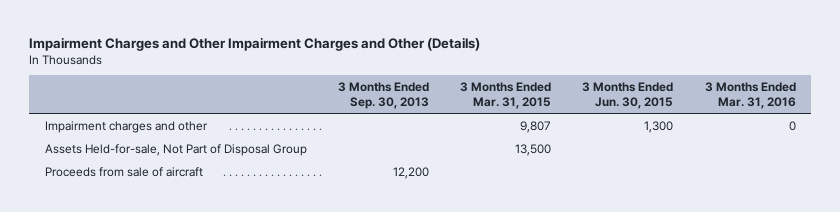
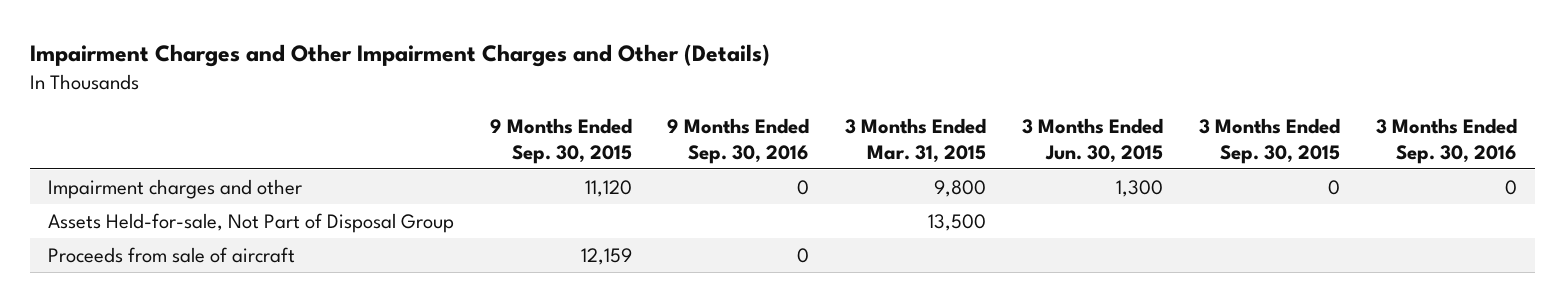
[337,82,429,109] 3 Months Ended Sep. 30, 2013 -> none
[704,82,796,109] 3 Months Ended Mar. 31, 2016 -> none
none -> [489,117,632,164] 9 Months Ended Sep. 30, 2015
none -> [667,117,810,164] 9 Months Ended Sep. 30, 2016
none -> [1199,117,1341,164] 3 Months Ended Sep. 30, 2015
none -> [1375,117,1517,164] 3 Months Ended Sep. 30, 2016
[520,120,552,133] 9,807 -> [934,179,987,197] 9,800

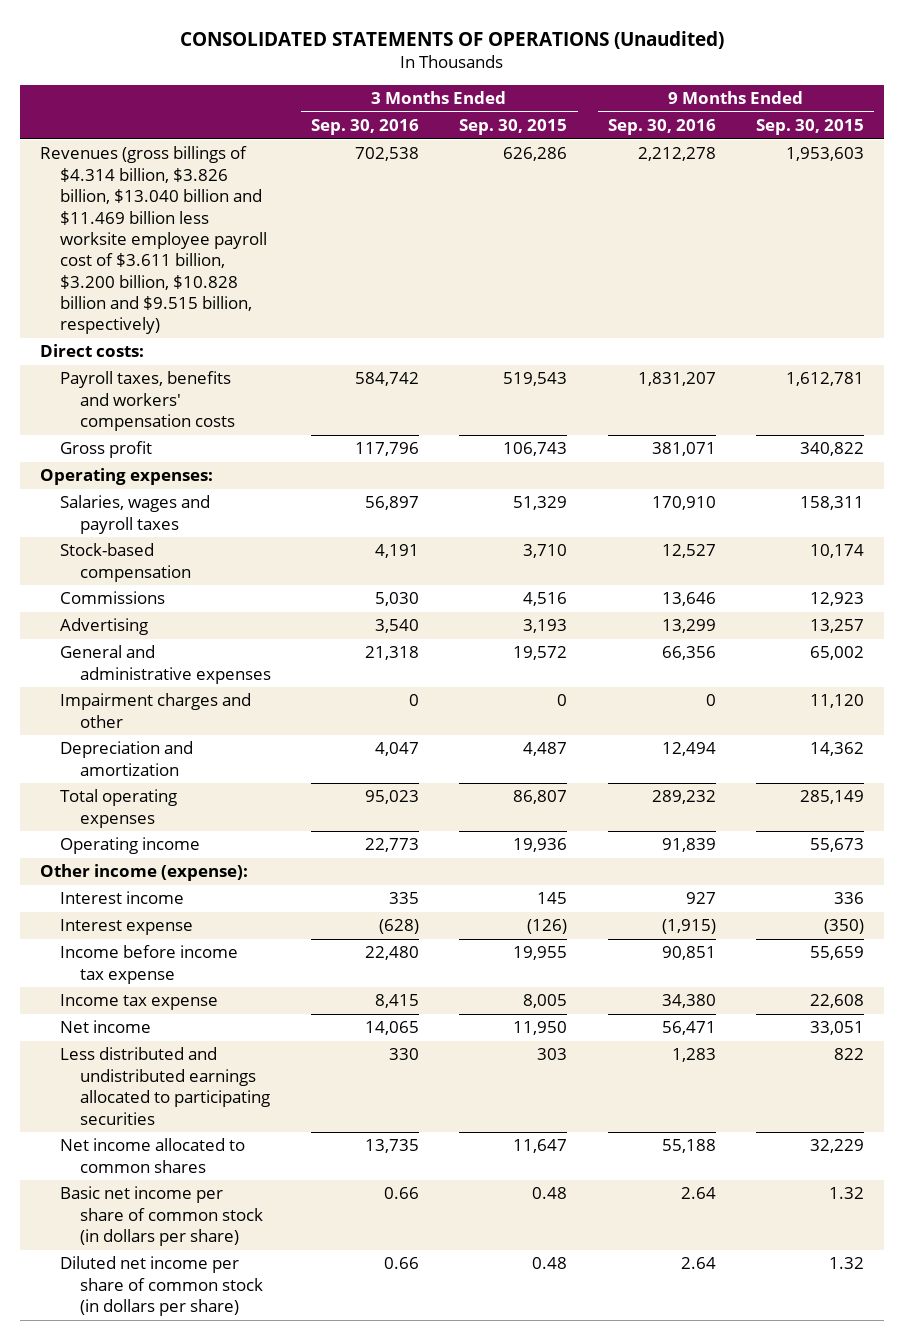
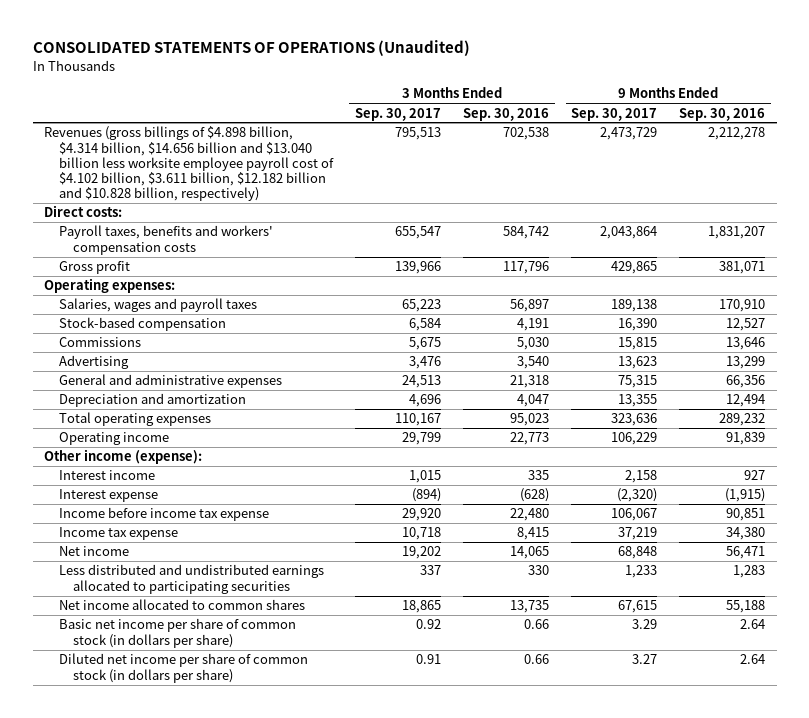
[459,119,568,136] Sep. 30, 2015 -> none
[755,119,864,136] Sep. 30, 2015 -> none
none -> [354,107,441,121] Sep. 30, 2017
none -> [571,107,658,121] Sep. 30, 2017
[40,146,268,335] Revenues (gross billings of $4.314 billion, $3.826 billion, $13.040 billion and $11.469 billion less worksite employee payroll cost of $3.611 billion, $3.200 billion, $10.828 billion and $9.515 billion, respectively) -> [43,126,334,202] Revenues (gross billings of $4.898 billion, $4.314 billion, $14.656 billion and $13.040 billion less worksite employee payroll cost of $4.102 billion, $3.611 billion, $12.182 billion and $10.828 billion, respectively)
[60,693,252,728] Impairment charges and other -> none

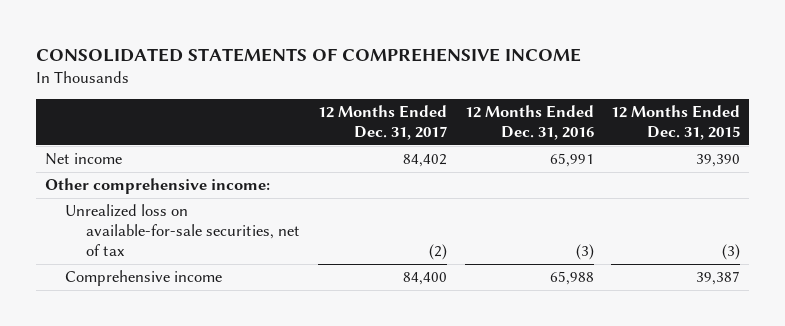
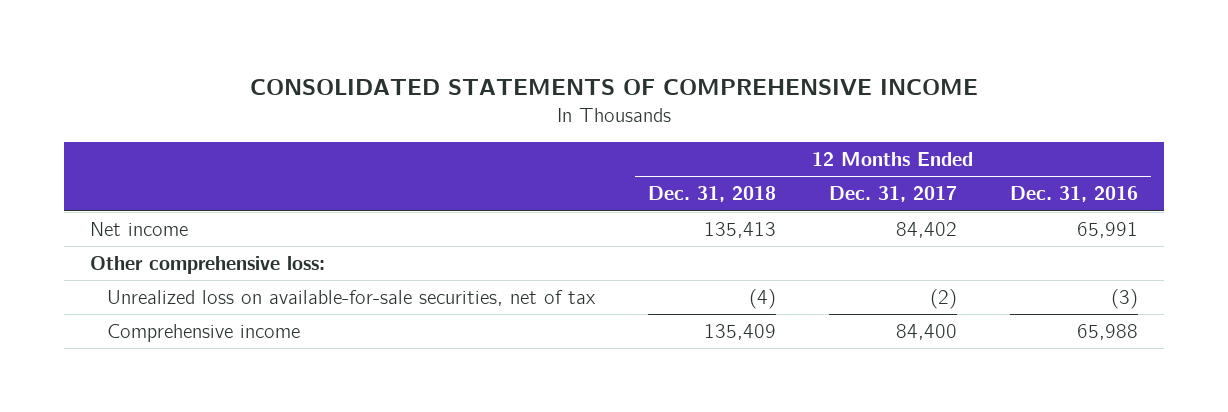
[611,105,741,141] 12 Months Ended Dec. 31, 2015 -> none
none -> [648,186,777,203] Dec. 31, 2018
[44,178,270,195] Other comprehensive income: -> [90,256,326,275] Other comprehensive loss:

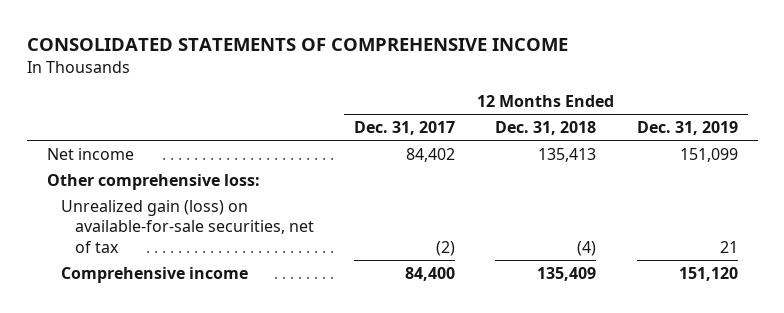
[1009,186,1138,203] Dec. 31, 2016 -> none
none -> [636,121,738,136] Dec. 31, 2019
[107,290,597,307] Unrealized loss on available-for-sale securities, net of tax -> [60,199,314,254] Unrealized gain (loss) on available-for-sale securities, net of tax

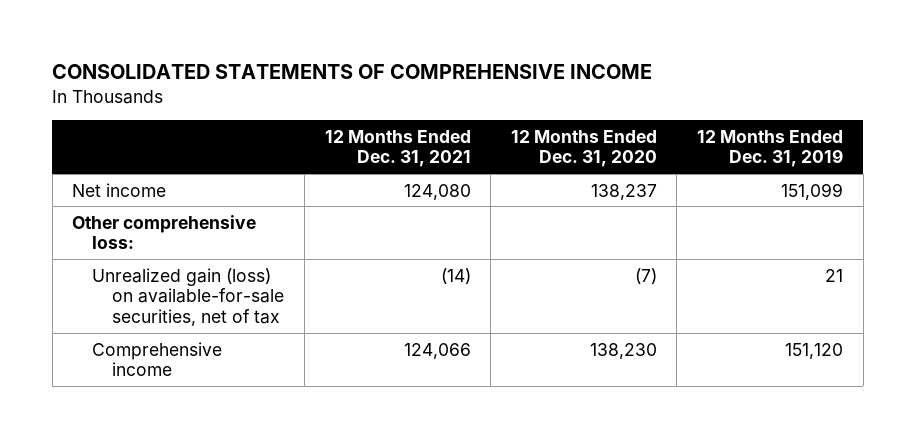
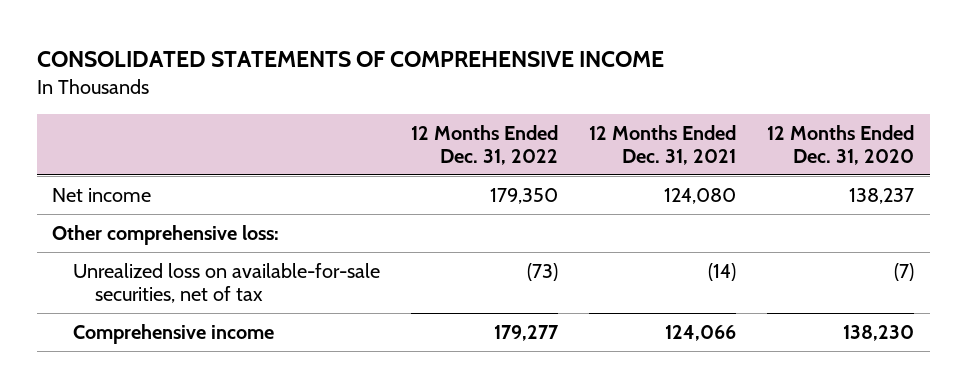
[696,129,843,168] 12 Months Ended Dec. 31, 2019 -> none
none -> [411,124,559,166] 12 Months Ended Dec. 31, 2022
[92,267,285,326] Unrealized gain (loss) on available-for-sale securities, net of tax -> [73,262,381,304] Unrealized loss on available-for-sale securities, net of tax

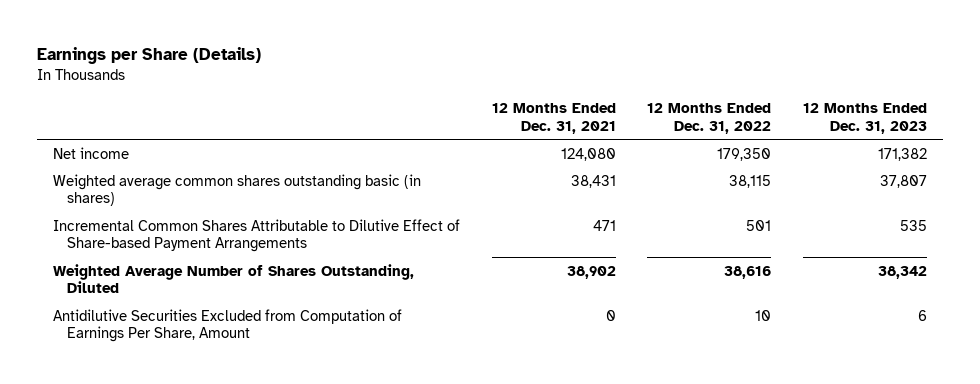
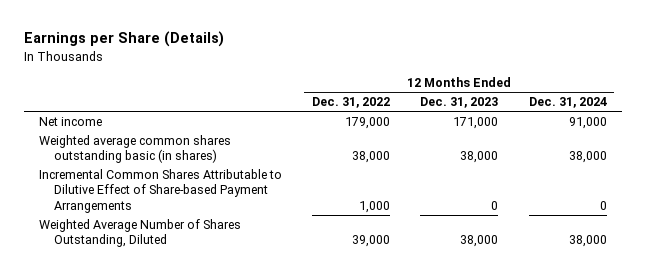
[491,103,616,134] 12 Months Ended Dec. 31, 2021 -> none
none -> [528,97,607,109] Dec. 31, 2024
[53,308,403,342] Antidilutive Securities Excluded from Computation of Earnings Per Share, Amount -> none
[717,147,772,161] 179,350 -> [344,117,390,130] 179,000
[878,147,928,161] 171,382 -> [453,117,499,130] 171,000
[729,174,772,188] 38,115 -> [351,151,390,164] 38,000
[880,174,928,188] 37,807 -> [460,151,499,164] 38,000
[746,219,772,231] 501 -> [358,200,390,213] 1,000
[900,219,928,231] 535 -> [491,200,499,210] 0
[724,265,772,279] 38,616 -> [351,235,390,248] 39,000
[878,265,928,279] 38,342 -> [460,235,499,248] 38,000

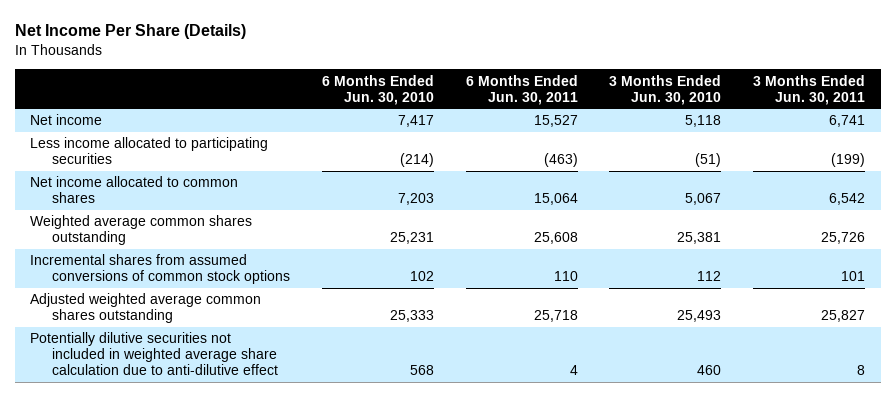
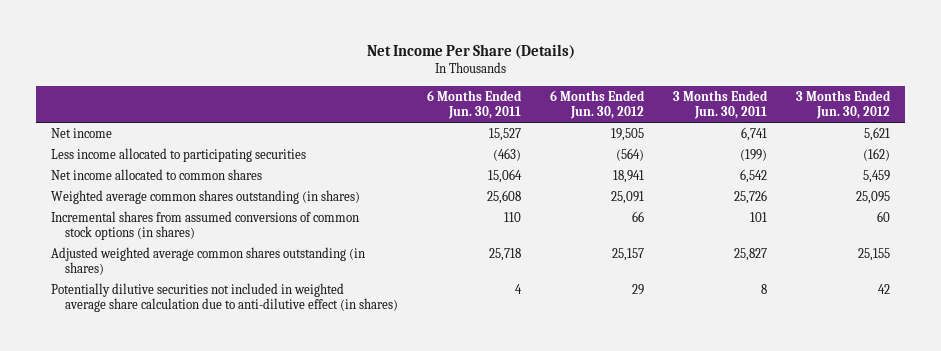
[322,74,435,105] 6 Months Ended Jun. 30, 2010 -> none
[609,74,722,105] 3 Months Ended Jun. 30, 2010 -> none
none -> [550,90,646,119] 6 Months Ended Jun. 30, 2012
none -> [796,90,892,119] 3 Months Ended Jun. 30, 2012
[30,215,253,246] Weighted average common shares outstanding -> [51,190,361,205] Weighted average common shares outstanding (in shares)
[30,254,291,285] Incremental shares from assumed conversions of common stock options -> [51,211,360,240] Incremental shares from assumed conversions of common stock options (in shares)
[30,293,262,324] Adjusted weighted average common shares outstanding -> [51,247,366,275] Adjusted weighted average common shares outstanding (in shares)
[30,332,279,376] Potentially dilutive securities not included in weighted average share calculation due to anti-dilutive effect -> [51,283,398,312] Potentially dilutive securities not included in weighted average share calculation due to anti-dilutive effect (in shares)

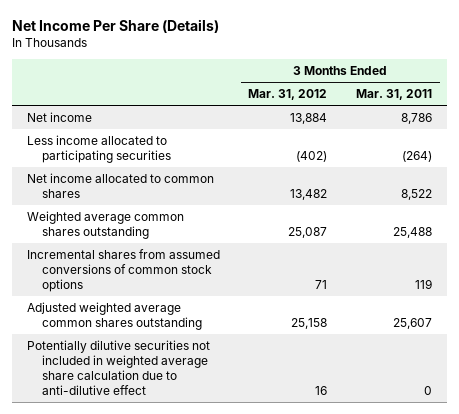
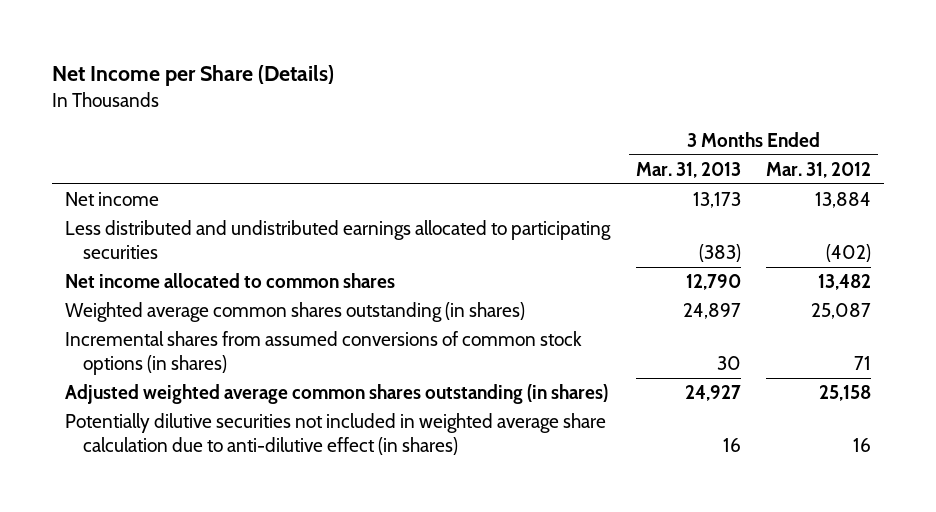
[12,18,220,33] Net Income Per Share (Details) -> [52,65,335,87] Net Income per Share (Details)
[356,89,433,101] Mar. 31, 2011 -> none
none -> [635,161,741,178] Mar. 31, 2013
[26,134,172,163] Less income allocated to participating securities -> [65,220,612,259] Less distributed and undistributed earnings allocated to participating securities
[26,210,184,239] Weighted average common shares outstanding -> [65,302,526,323] Weighted average common shares outstanding (in shares)
[26,248,220,292] Incremental shares from assumed conversions of common stock options -> [65,331,583,375] Incremental shares from assumed conversions of common stock options (in shares)
[26,301,203,330] Adjusted weighted average common shares outstanding -> [65,384,609,405] Adjusted weighted average common shares outstanding (in shares)
[26,339,210,395] Potentially dilutive securities not included in weighted average share calculation due to anti-dilutive effect -> [65,413,607,455] Potentially dilutive securities not included in weighted average share calculation due to anti-dilutive effect (in shares)

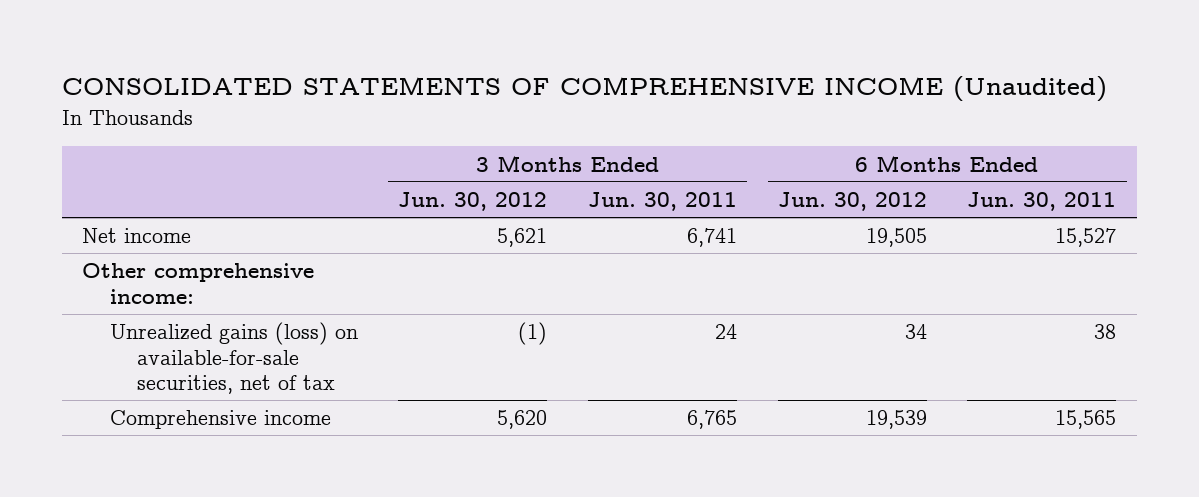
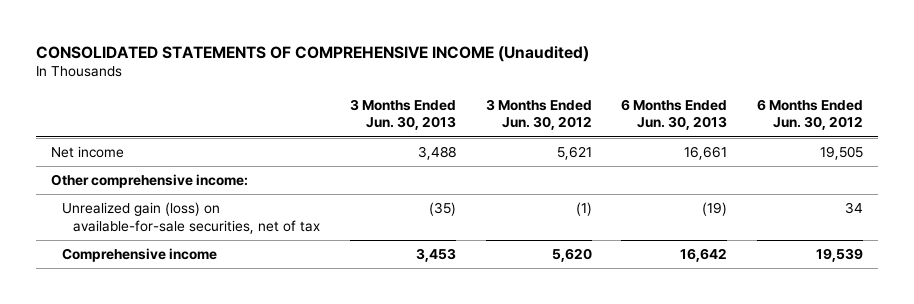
[588,191,738,211] Jun. 30, 2011 -> none
[967,191,1117,211] Jun. 30, 2011 -> none
none -> [349,98,456,131] 3 Months Ended Jun. 30, 2013
none -> [621,98,728,131] 6 Months Ended Jun. 30, 2013
[109,322,358,394] Unrealized gains (loss) on available-for-sale securities, net of tax -> [61,202,321,234] Unrealized gain (loss) on available-for-sale securities, net of tax

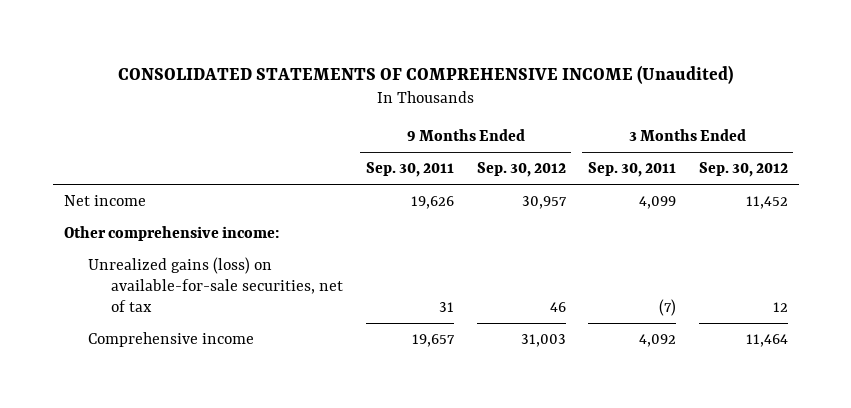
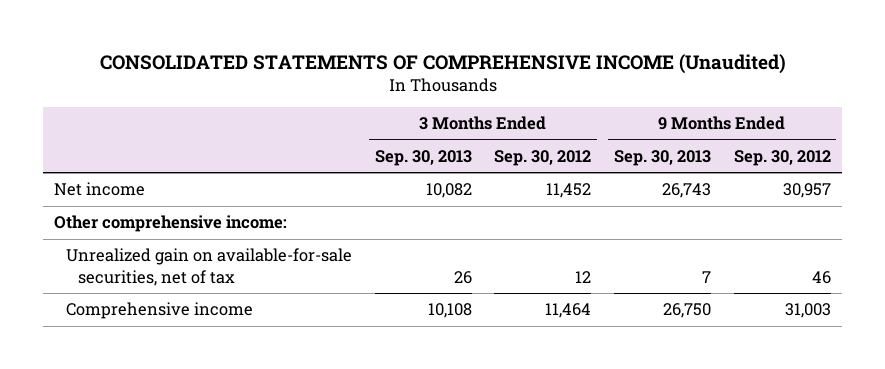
[365,162,454,178] Sep. 30, 2011 -> none
[588,162,677,178] Sep. 30, 2011 -> none
none -> [374,150,472,167] Sep. 30, 2013
none -> [613,150,711,167] Sep. 30, 2013
[87,256,344,312] Unrealized gains (loss) on available-for-sale securities, net of tax -> [66,248,353,286] Unrealized gain on available-for-sale securities, net of tax

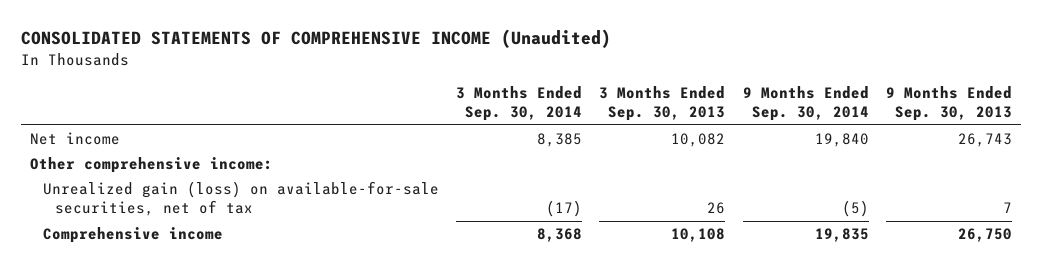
[494,150,592,167] Sep. 30, 2012 -> none
[733,150,831,167] Sep. 30, 2012 -> none
none -> [456,85,583,122] 3 Months Ended Sep. 30, 2014
none -> [742,85,869,122] 9 Months Ended Sep. 30, 2014
[66,248,353,286] Unrealized gain on available-for-sale securities, net of tax -> [42,180,439,217] Unrealized gain (loss) on available-for-sale securities, net of tax

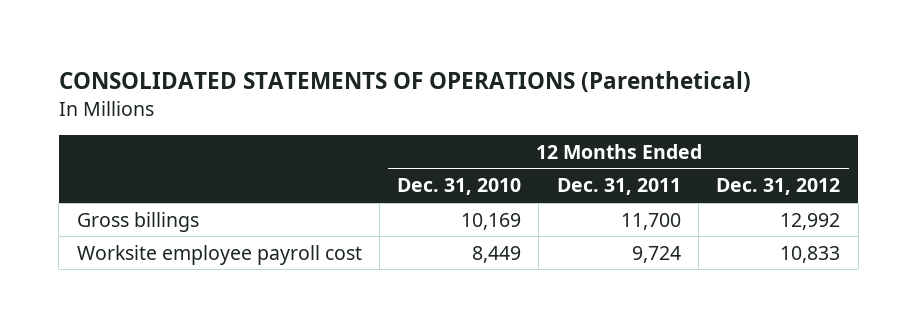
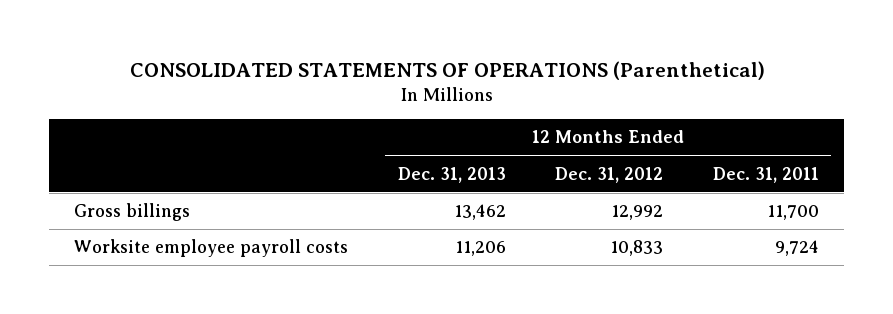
[397,178,522,196] Dec. 31, 2010 -> none
none -> [397,166,506,183] Dec. 31, 2013
[76,244,362,265] Worksite employee payroll cost -> [74,239,349,258] Worksite employee payroll costs

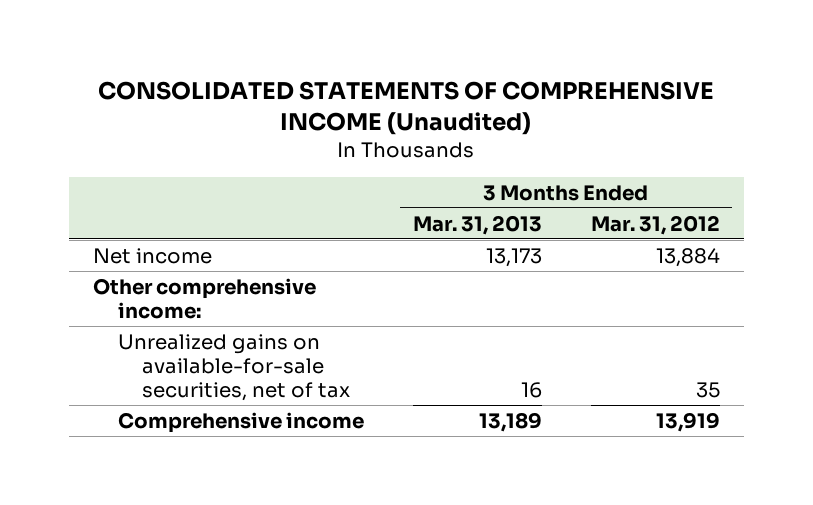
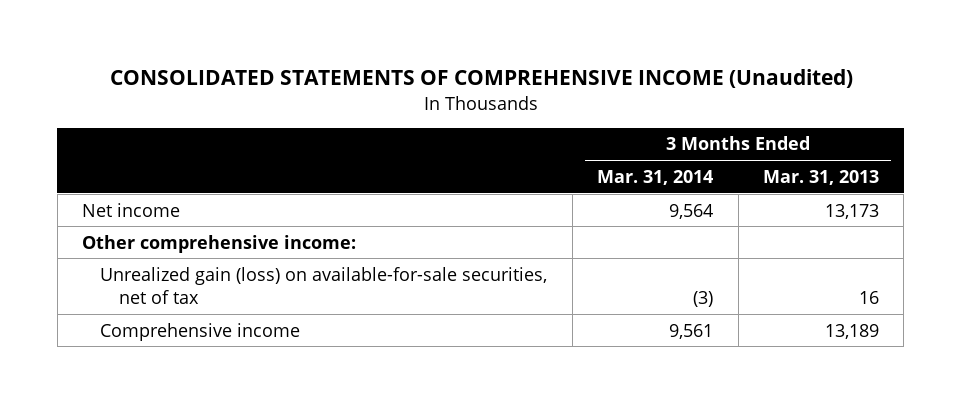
[590,214,720,235] Mar. 31, 2012 -> none
none -> [597,169,714,185] Mar. 31, 2014
[117,333,351,401] Unrealized gains on available-for-sale securities, net of tax -> [100,266,548,304] Unrealized gain (loss) on available-for-sale securities, net of tax

